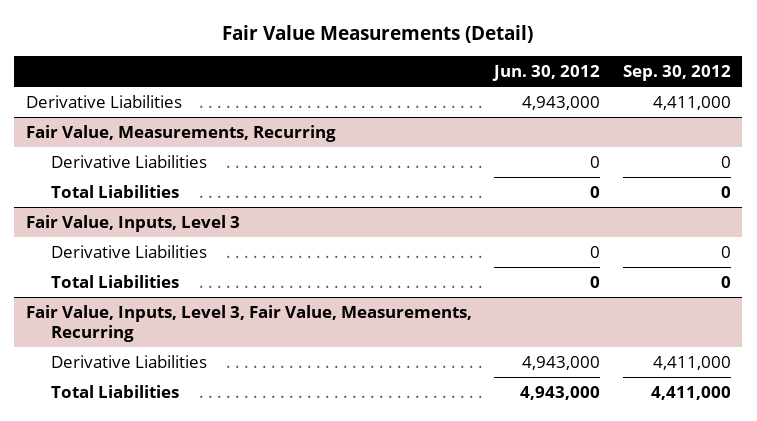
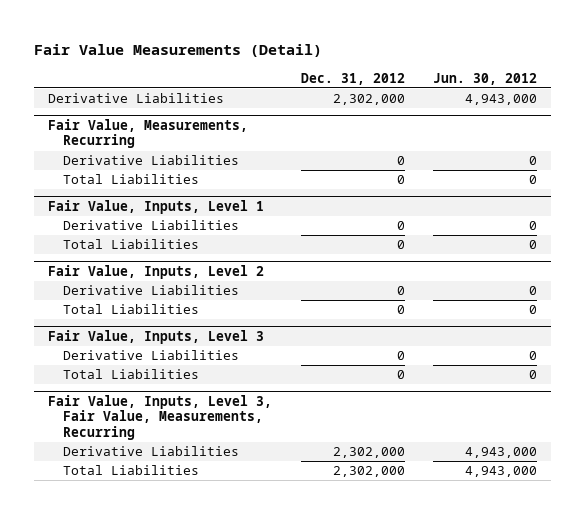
[623,64,732,81] Sep. 30, 2012 -> none
none -> [300,72,405,85] Dec. 31, 2012
none -> [48,200,265,215] Fair Value, Inputs, Level 1
none -> [63,220,240,231] Derivative Liabilities
none -> [63,239,200,250] Total Liabilities
none -> [48,265,265,280] Fair Value, Inputs, Level 2
none -> [63,285,240,296] Derivative Liabilities
none -> [63,304,200,315] Total Liabilities

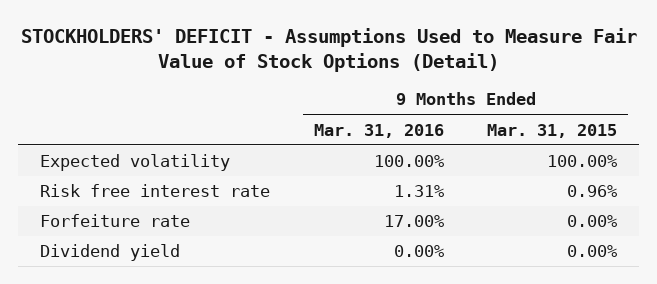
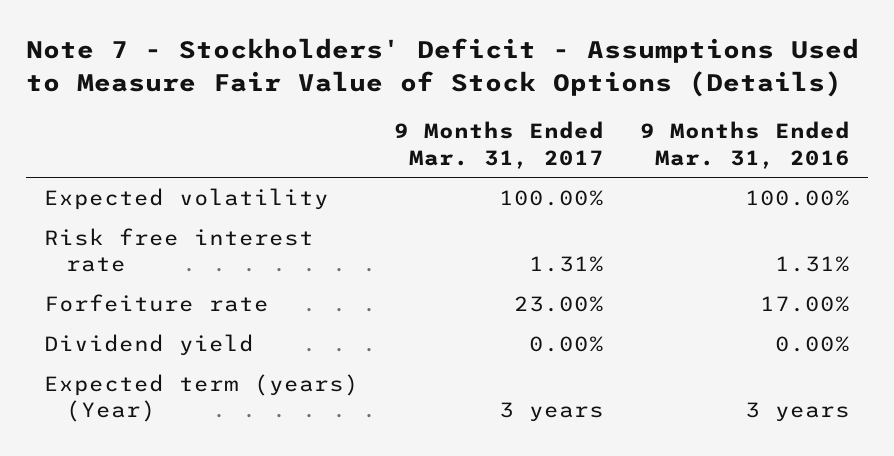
[20,27,637,73] STOCKHOLDERS' DEFICIT - Assumptions Used to Measure Fair Value of Stock Options (Detail) -> [26,38,860,97] Note 7 - Stockholders' Deficit - Assumptions Used to Measure Fair Value of Stock Options (Details)
[487,123,618,138] Mar. 31, 2015 -> none
none -> [394,121,605,169] 9 Months Ended Mar. 31, 2017
none -> [44,374,360,423] Expected term (years) (Year)

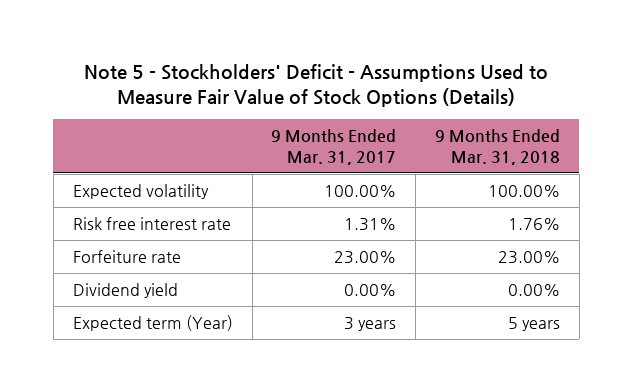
[26,38,860,97] Note 7 - Stockholders' Deficit - Assumptions Used to Measure Fair Value of Stock Options (Details) -> [84,64,549,107] Note 5 - Stockholders' Deficit - Assumptions Used to Measure Fair Value of Stock Options (Details)
[639,121,850,169] 9 Months Ended Mar. 31, 2016 -> none
none -> [434,129,560,165] 9 Months Ended Mar. 31, 2018
[44,374,360,423] Expected term (years) (Year) -> [72,315,233,332] Expected term (Year)

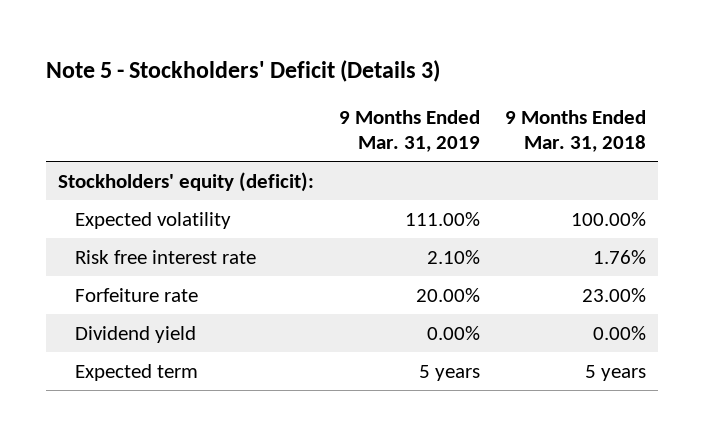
[84,64,549,107] Note 5 - Stockholders' Deficit - Assumptions Used to Measure Fair Value of Stock Options (Details) -> [45,59,440,82] Note 5 - Stockholders' Deficit (Details 3)
[271,129,397,165] 9 Months Ended Mar. 31, 2017 -> none
none -> [339,109,481,152] 9 Months Ended Mar. 31, 2019
none -> [58,171,315,192] Stockholders' equity (deficit):
[72,315,233,332] Expected term (Year) -> [75,363,199,381] Expected term

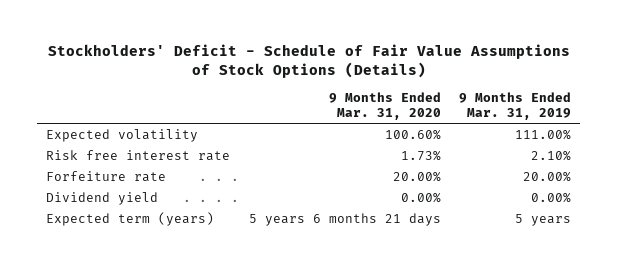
[45,59,440,82] Note 5 - Stockholders' Deficit (Details 3) -> [47,44,570,79] Stockholders' Deficit - Schedule of Fair Value Assumptions of Stock Options (Details)
[504,109,646,152] 9 Months Ended Mar. 31, 2018 -> none
none -> [328,92,441,120] 9 Months Ended Mar. 31, 2020
[58,171,315,192] Stockholders' equity (deficit): -> none
[75,363,199,381] Expected term -> [46,211,215,226] Expected term (years)

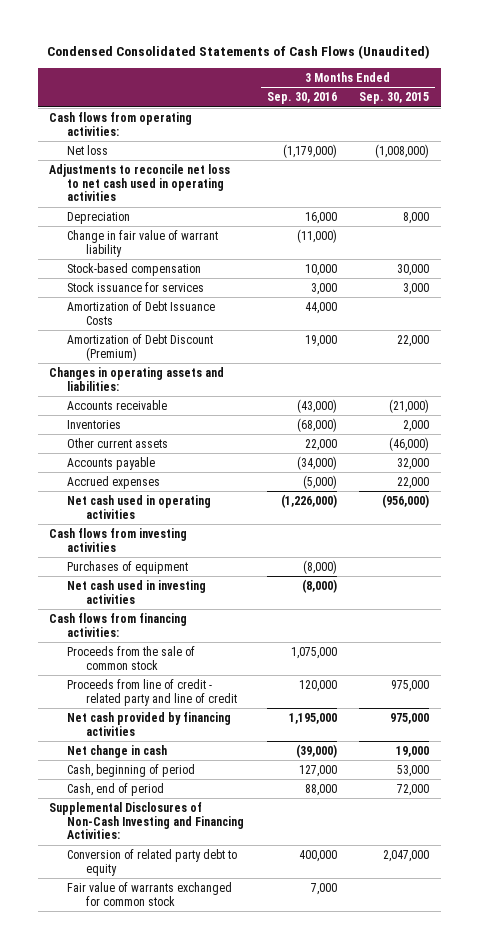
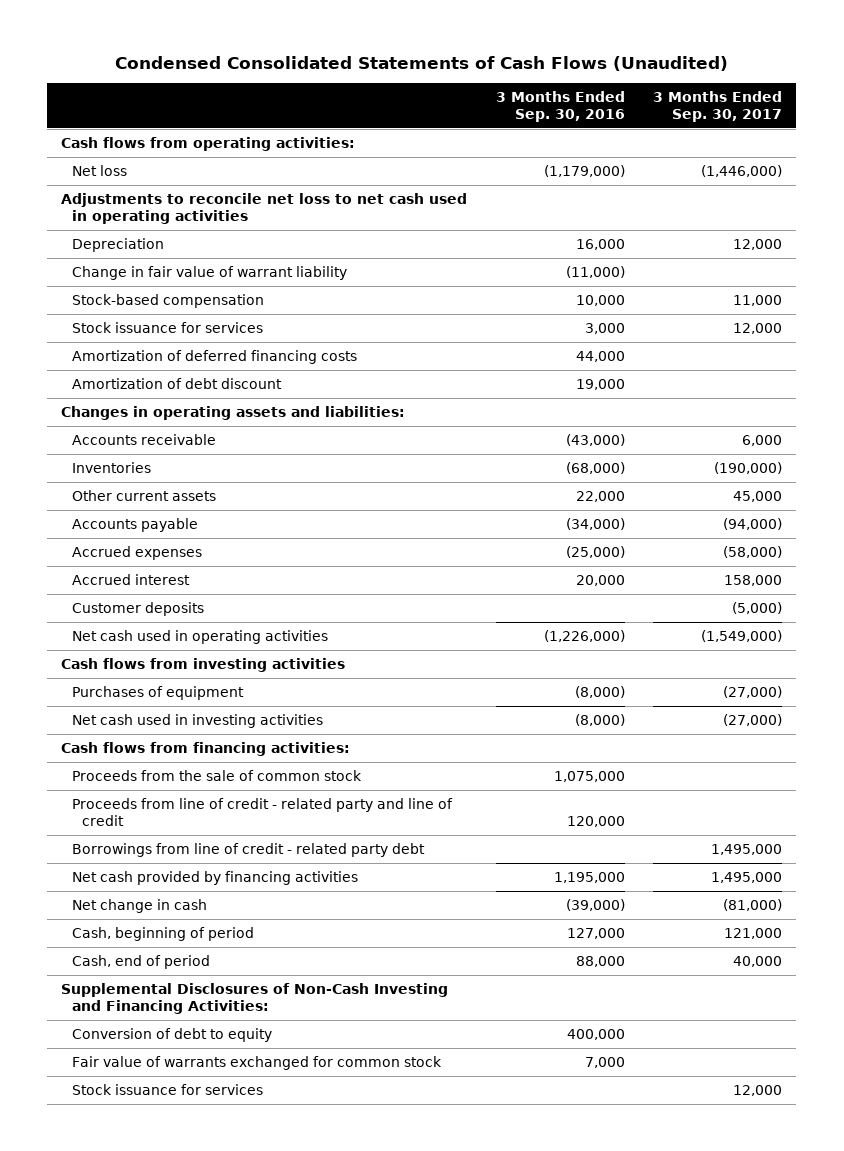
[359,92,430,105] Sep. 30, 2015 -> none
none -> [653,91,783,123] 3 Months Ended Sep. 30, 2017
[67,300,216,325] Amortization of Debt Issuance Costs -> [71,350,357,365] Amortization of deferred financing costs
[67,333,214,361] Amortization of Debt Discount (Premium) -> [71,378,282,390] Amortization of debt discount
[302,474,337,489] (5,000) -> [565,546,625,559] (25,000)
none -> [71,574,190,586] Accrued interest
none -> [71,602,204,617] Customer deposits
none -> [71,843,425,858] Borrowings from line of credit - related party debt
[67,848,238,876] Conversion of related party debt to equity -> [71,1028,272,1043] Conversion of debt to equity
none -> [71,1084,263,1096] Stock issuance for services

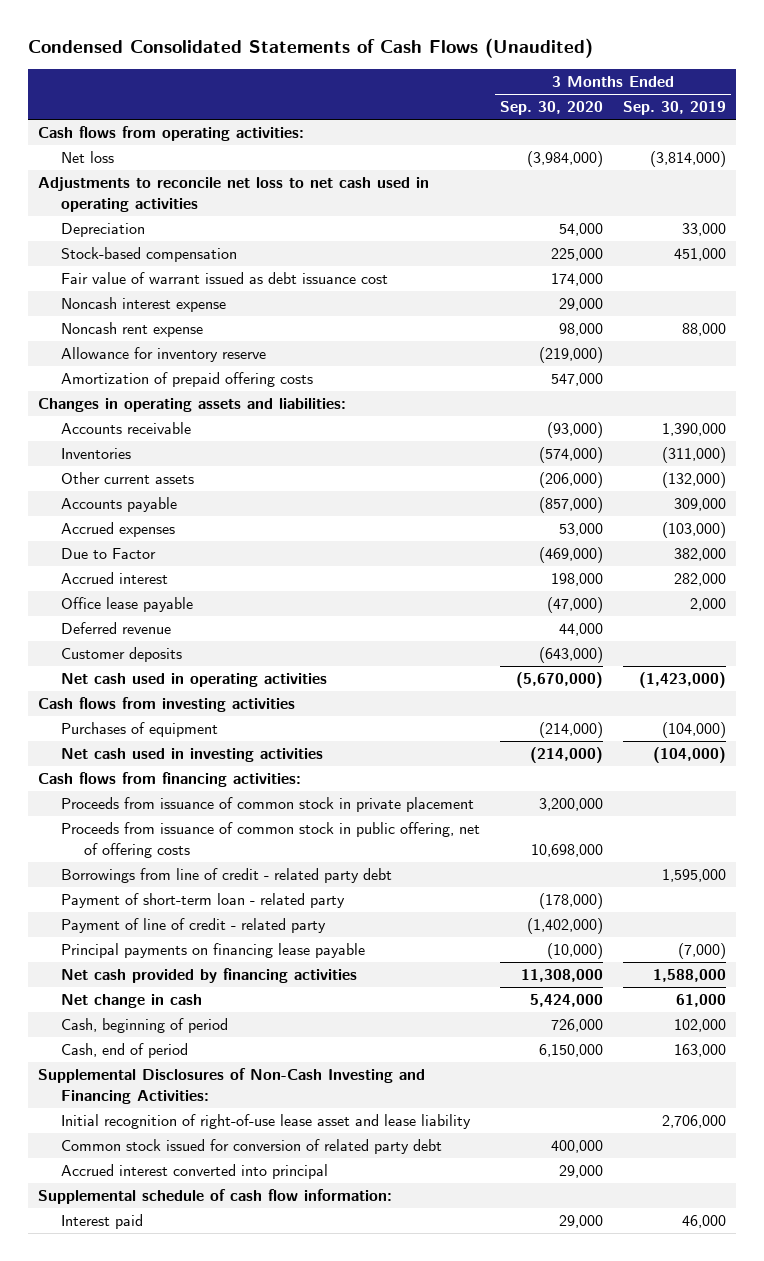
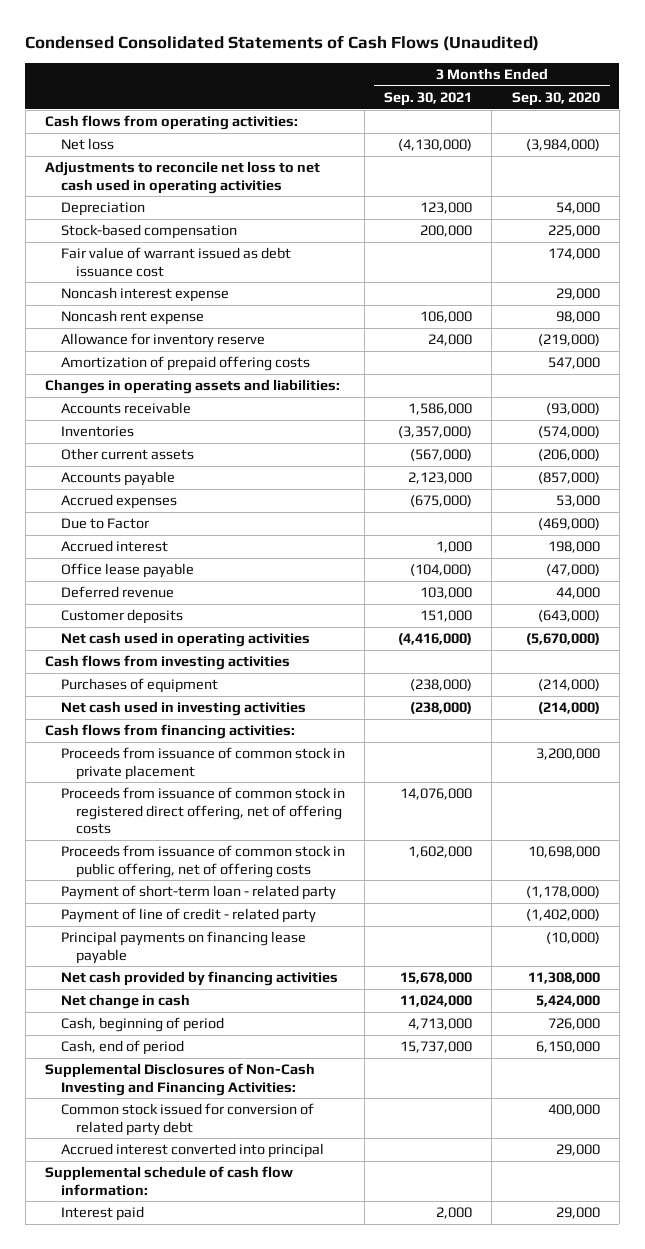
[623,101,727,116] Sep. 30, 2019 -> none
none -> [384,91,473,106] Sep. 30, 2021
none -> [60,787,345,835] Proceeds from issuance of common stock in registered direct offering, net of offering costs
[60,868,392,884] Borrowings from line of credit - related party debt -> none
[539,893,604,910] (178,000) -> [525,886,600,899] (1,178,000)
[60,1114,471,1130] Initial recognition of right-of-use lease asset and lease liability -> none

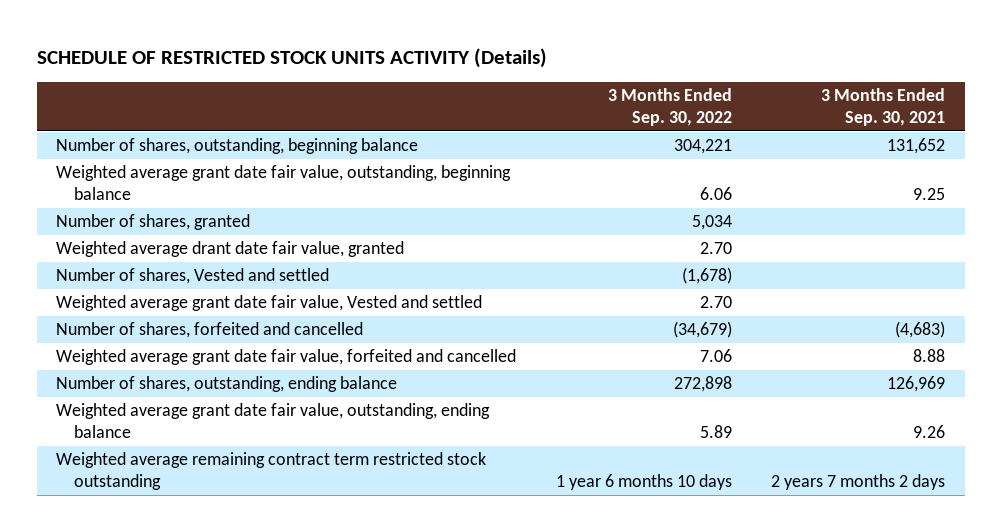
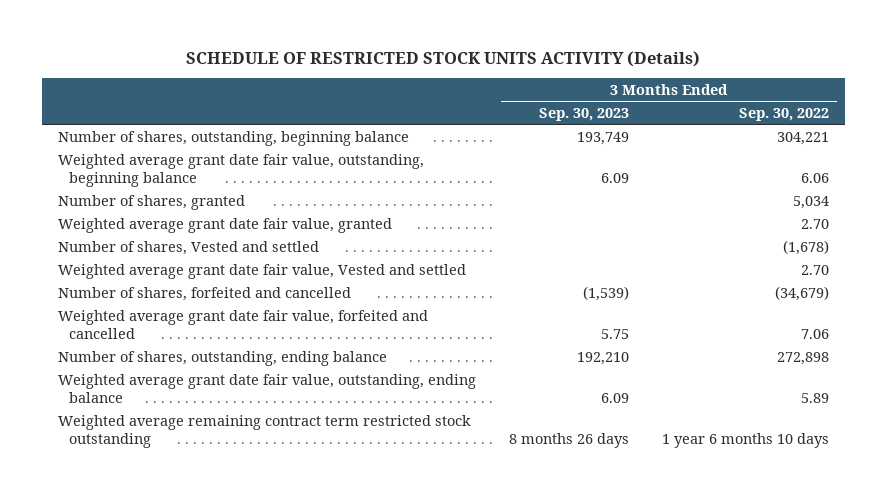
[820,87,945,126] 3 Months Ended Sep. 30, 2021 -> none
none -> [538,107,629,121] Sep. 30, 2023
[56,241,405,258] Weighted average drant date fair value, granted -> [58,217,393,233] Weighted average grant date fair value, granted

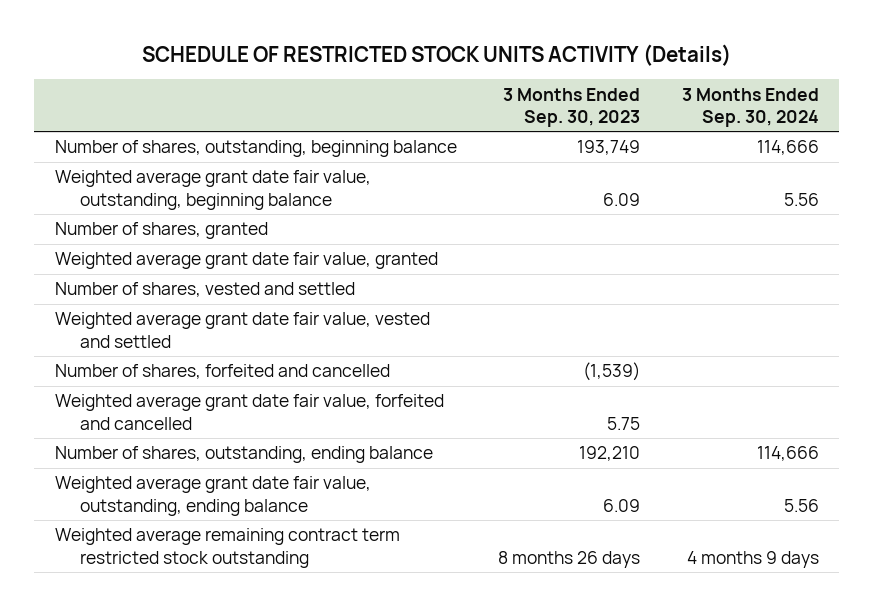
[738,107,829,121] Sep. 30, 2022 -> none
none -> [681,87,819,127] 3 Months Ended Sep. 30, 2024
[58,240,320,255] Number of shares, Vested and settled -> [54,282,355,298] Number of shares, vested and settled
[58,263,467,279] Weighted average grant date fair value, Vested and settled -> [54,312,430,348] Weighted average grant date fair value, vested and settled

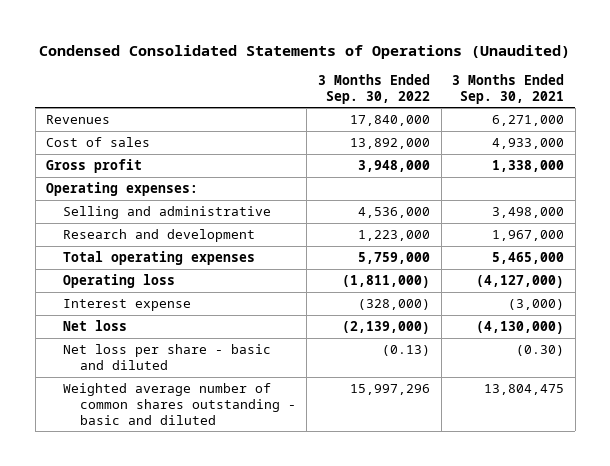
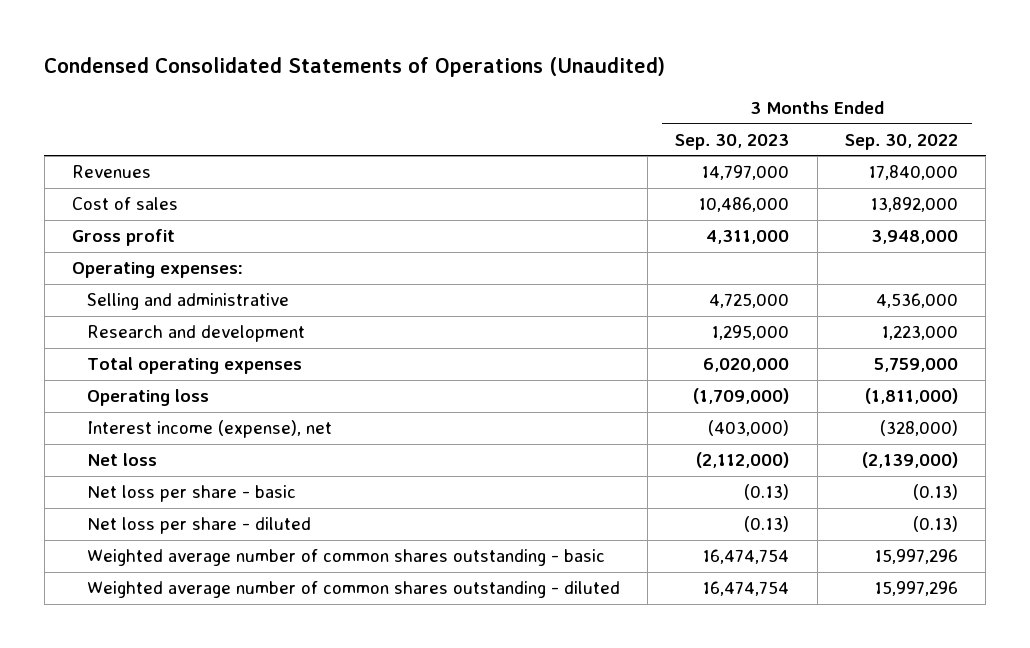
[452,73,565,104] 3 Months Ended Sep. 30, 2021 -> none
none -> [675,133,790,150] Sep. 30, 2023
[63,299,192,312] Interest expense -> [86,420,332,439] Interest income (expense), net
[63,344,272,370] Net loss per share - basic and diluted -> [86,485,296,503] Net loss per share - basic
none -> [86,517,311,535] Net loss per share - diluted
[63,383,296,425] Weighted average number of common shares outstanding - basic and diluted -> [86,549,605,567] Weighted average number of common shares outstanding - basic
none -> [86,581,620,599] Weighted average number of common shares outstanding - diluted

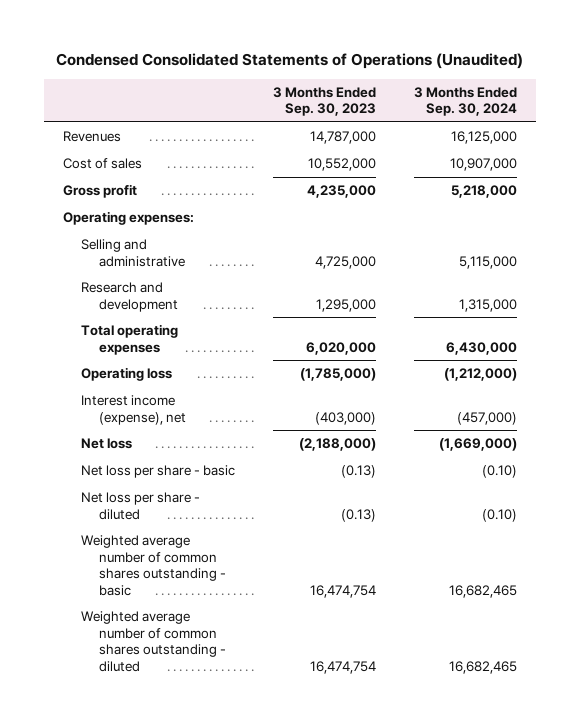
[845,133,959,150] Sep. 30, 2022 -> none
none -> [413,86,517,117] 3 Months Ended Sep. 30, 2024
[701,165,790,181] 14,797,000 -> [309,131,376,145] 14,787,000
[698,197,790,213] 10,486,000 -> [307,158,376,172] 10,552,000
[706,230,790,245] 4,311,000 -> [306,185,376,199] 4,235,000
[693,388,790,405] (1,709,000) -> [299,368,376,382] (1,785,000)
[696,452,790,469] (2,112,000) -> [298,438,376,452] (2,188,000)

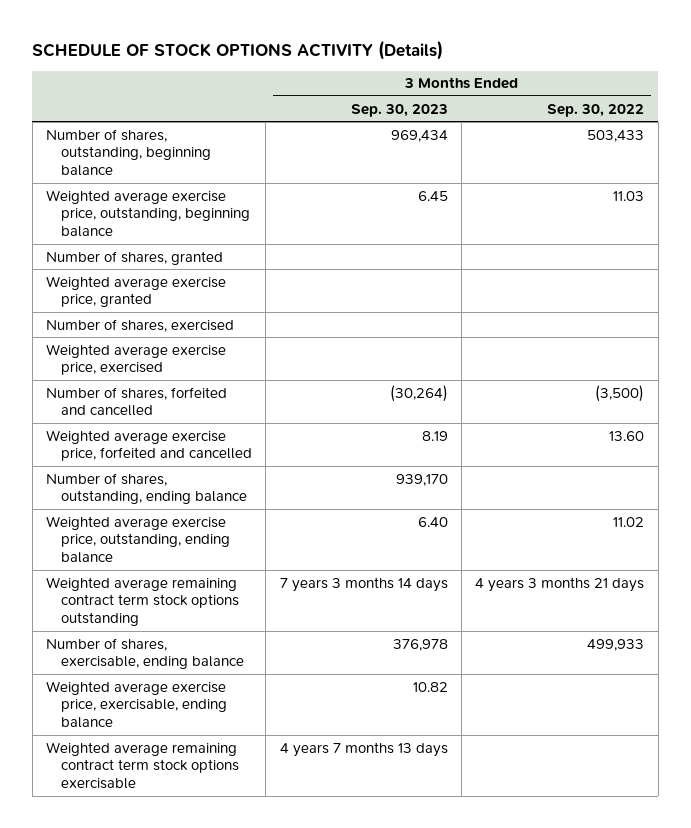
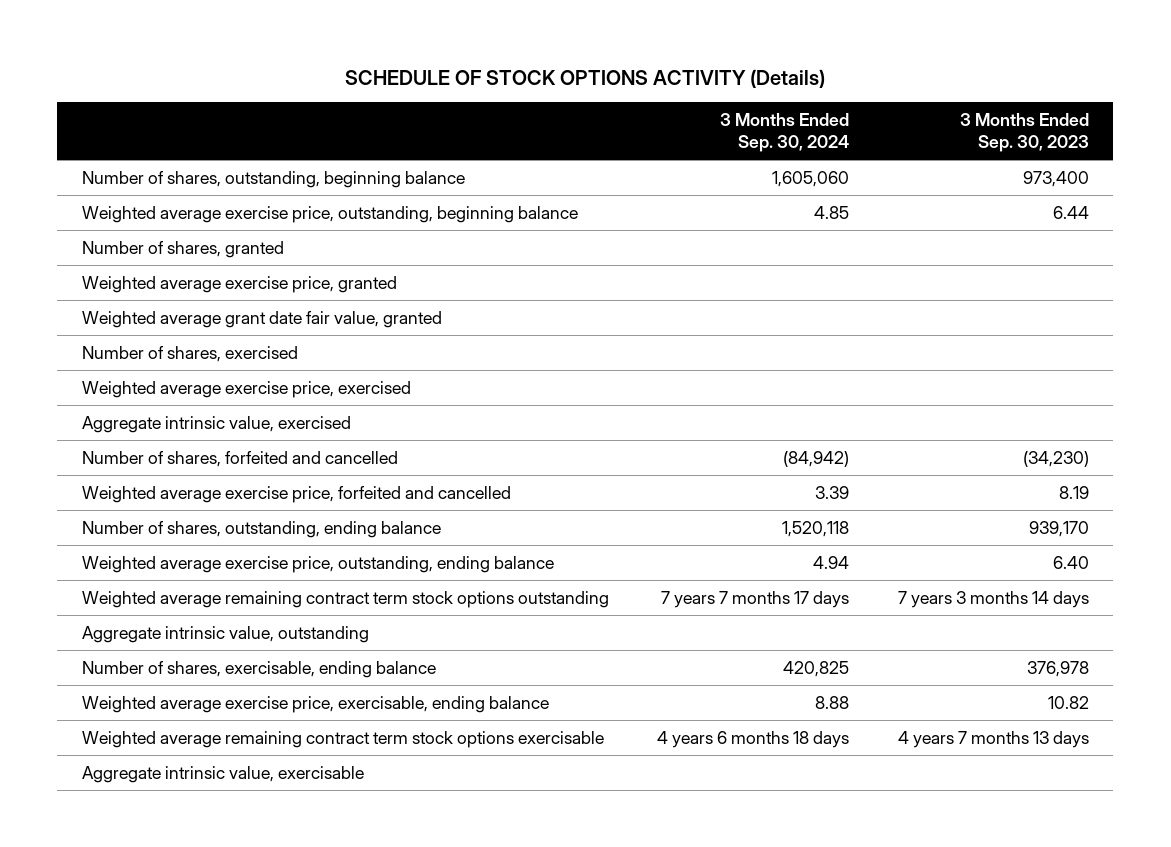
[547,103,645,117] Sep. 30, 2022 -> none
none -> [720,113,850,153] 3 Months Ended Sep. 30, 2024
[390,129,448,142] 969,434 -> [1023,170,1090,187] 973,400
[417,190,448,201] 6.45 -> [1053,205,1090,219] 6.44
none -> [81,310,442,328] Weighted average grant date fair value, granted
none -> [81,415,351,433] Aggregate intrinsic value, exercised
[389,384,448,402] (30,264) -> [1023,450,1090,467] (34,230)
none -> [81,625,369,643] Aggregate intrinsic value, outstanding
none -> [81,765,364,783] Aggregate intrinsic value, exercisable

